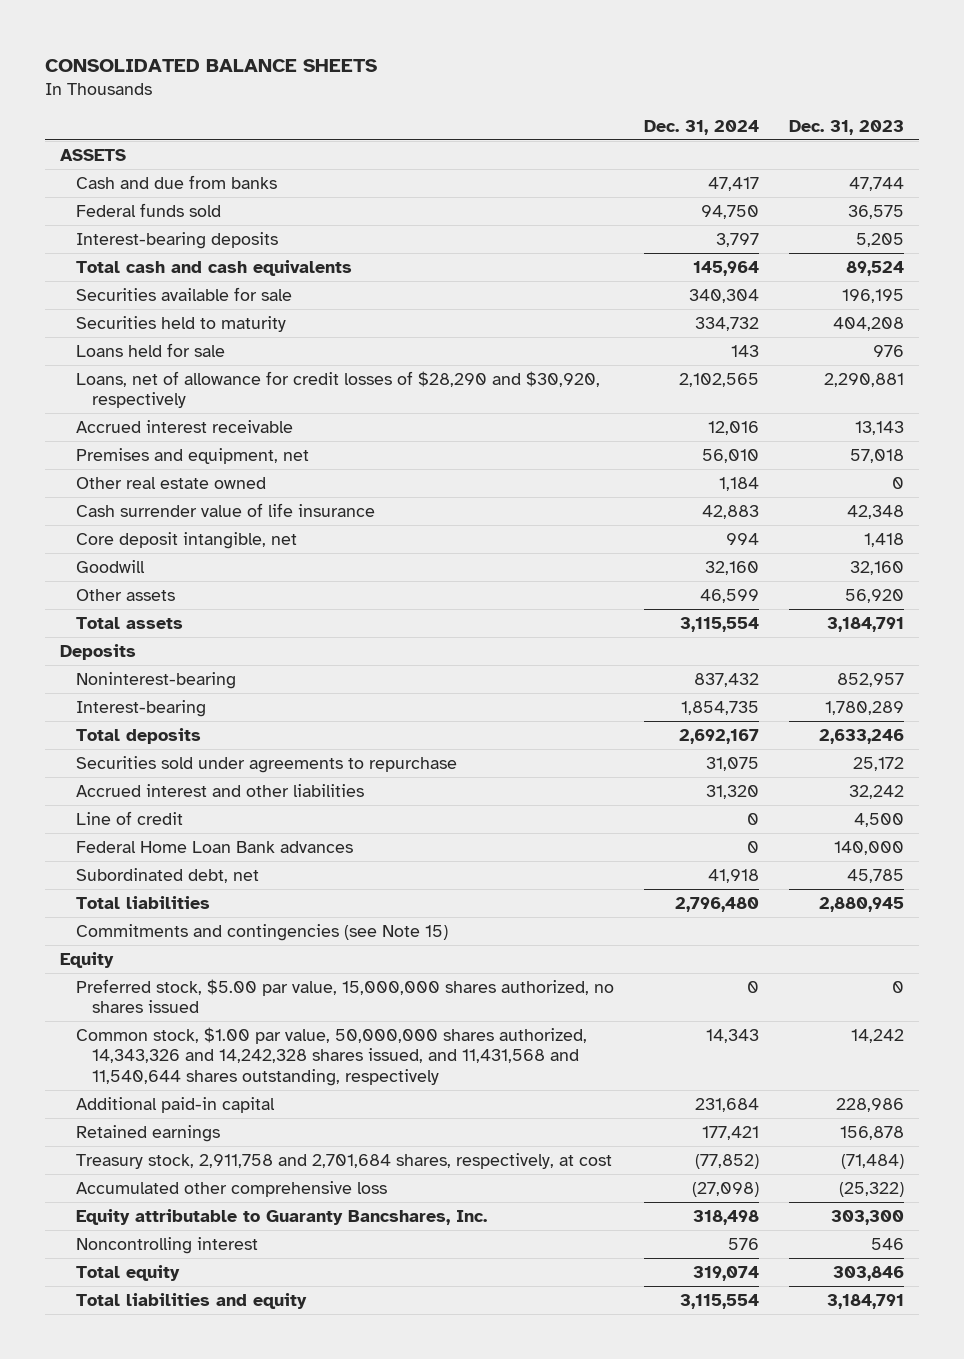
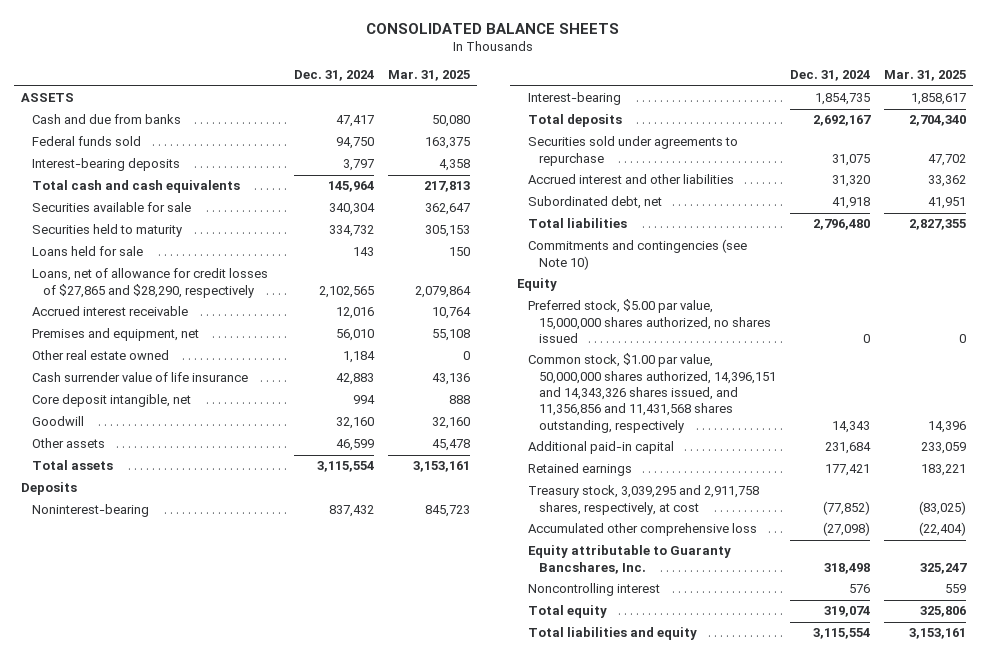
[789,120,905,136] Dec. 31, 2023 -> none
none -> [388,70,471,82] Mar. 31, 2025
[75,370,600,409] Loans, net of allowance for credit losses of $28,290 and $30,920, respectively -> [31,268,268,298] Loans, net of allowance for credit losses of $27,865 and $28,290, respectively
[75,810,183,825] Line of credit -> none
[75,840,353,853] Federal Home Loan Bank advances -> none
[75,923,448,941] Commitments and contingencies (see Note 15) -> [527,239,747,270] Commitments and contingencies (see Note 10)
[75,1026,587,1087] Common stock, $1.00 par value, 50,000,000 shares authorized, 14,343,326 and 14,242,328 shares issued, and 11,431,568 and 11,540,644 shares outstanding, respectively -> [527,353,776,433] Common stock, $1.00 par value, 50,000,000 shares authorized, 14,396,151 and 14,343,326 shares issued, and 11,356,856 and 11,431,568 shares outstanding, respectively
[75,1152,612,1169] Treasury stock, 2,911,758 and 2,701,684 shares, respectively, at cost -> [527,485,759,515] Treasury stock, 3,039,295 and 2,911,758 shares, respectively, at cost

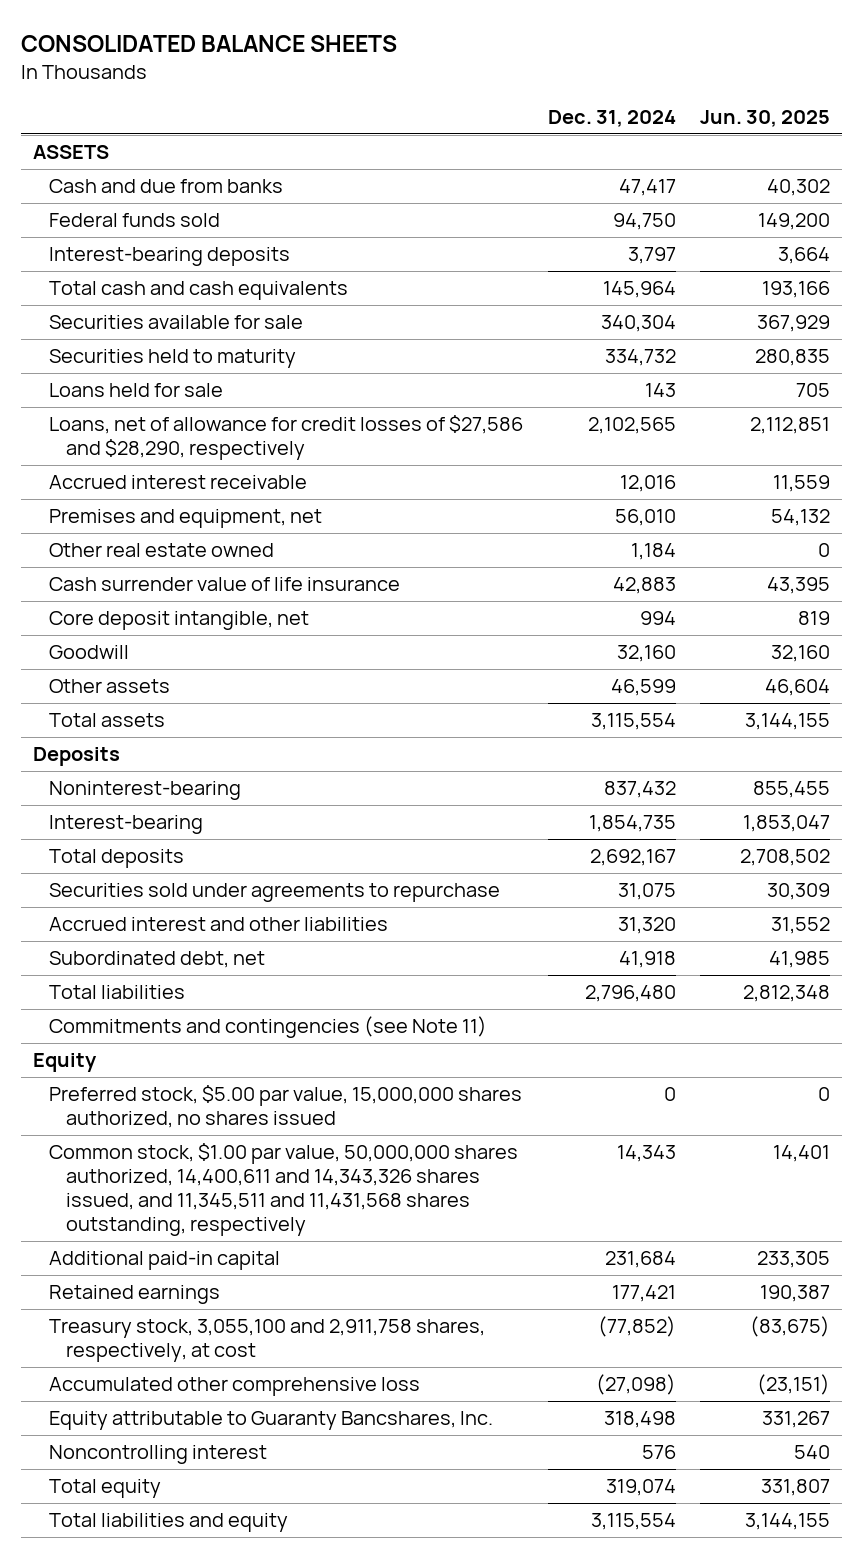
[388,70,471,82] Mar. 31, 2025 -> none
none -> [700,109,831,127] Jun. 30, 2025
[31,268,268,298] Loans, net of allowance for credit losses of $27,865 and $28,290, respectively -> [49,415,524,461] Loans, net of allowance for credit losses of $27,586 and $28,290, respectively
[527,239,747,270] Commitments and contingencies (see Note 10) -> [49,1016,488,1039] Commitments and contingencies (see Note 11)
[527,353,776,433] Common stock, $1.00 par value, 50,000,000 shares authorized, 14,396,151 and 14,343,326 shares issued, and 11,356,856 and 11,431,568 shares outstanding, respectively -> [49,1143,519,1237] Common stock, $1.00 par value, 50,000,000 shares authorized, 14,400,611 and 14,343,326 shares issued, and 11,345,511 and 11,431,568 shares outstanding, respectively
[527,485,759,515] Treasury stock, 3,039,295 and 2,911,758 shares, respectively, at cost -> [49,1319,486,1363] Treasury stock, 3,055,100 and 2,911,758 shares, respectively, at cost

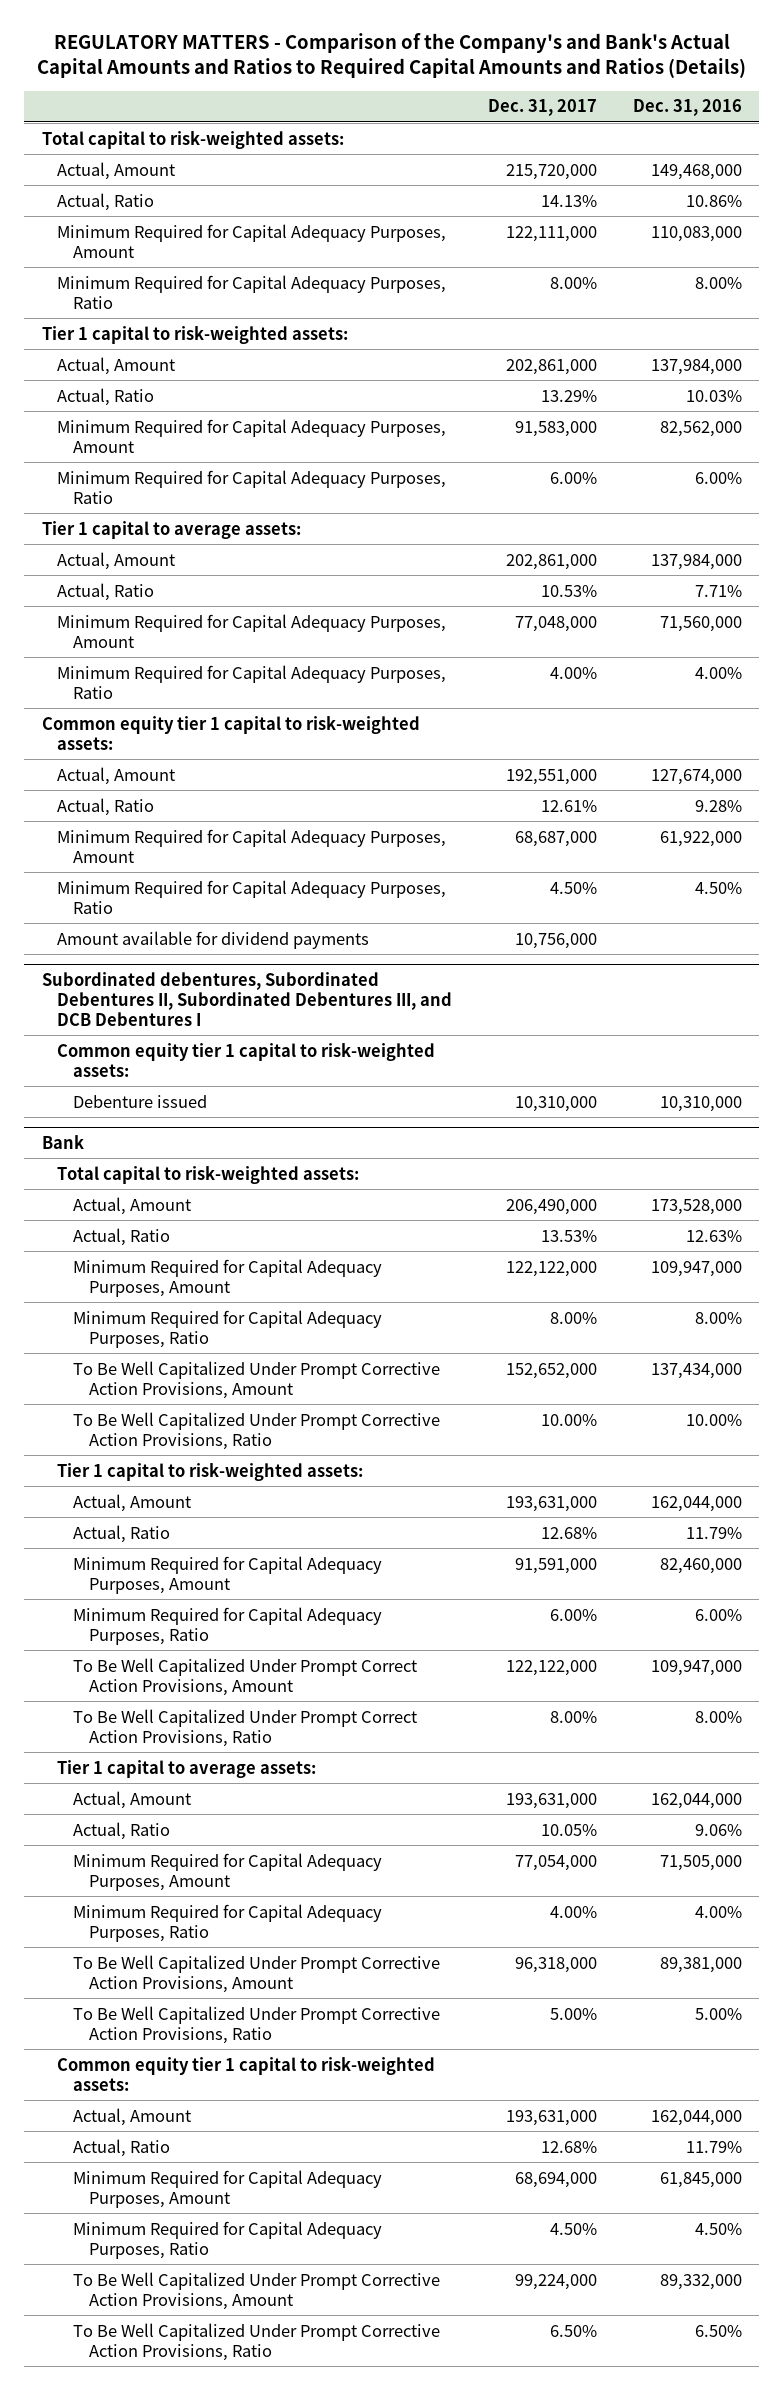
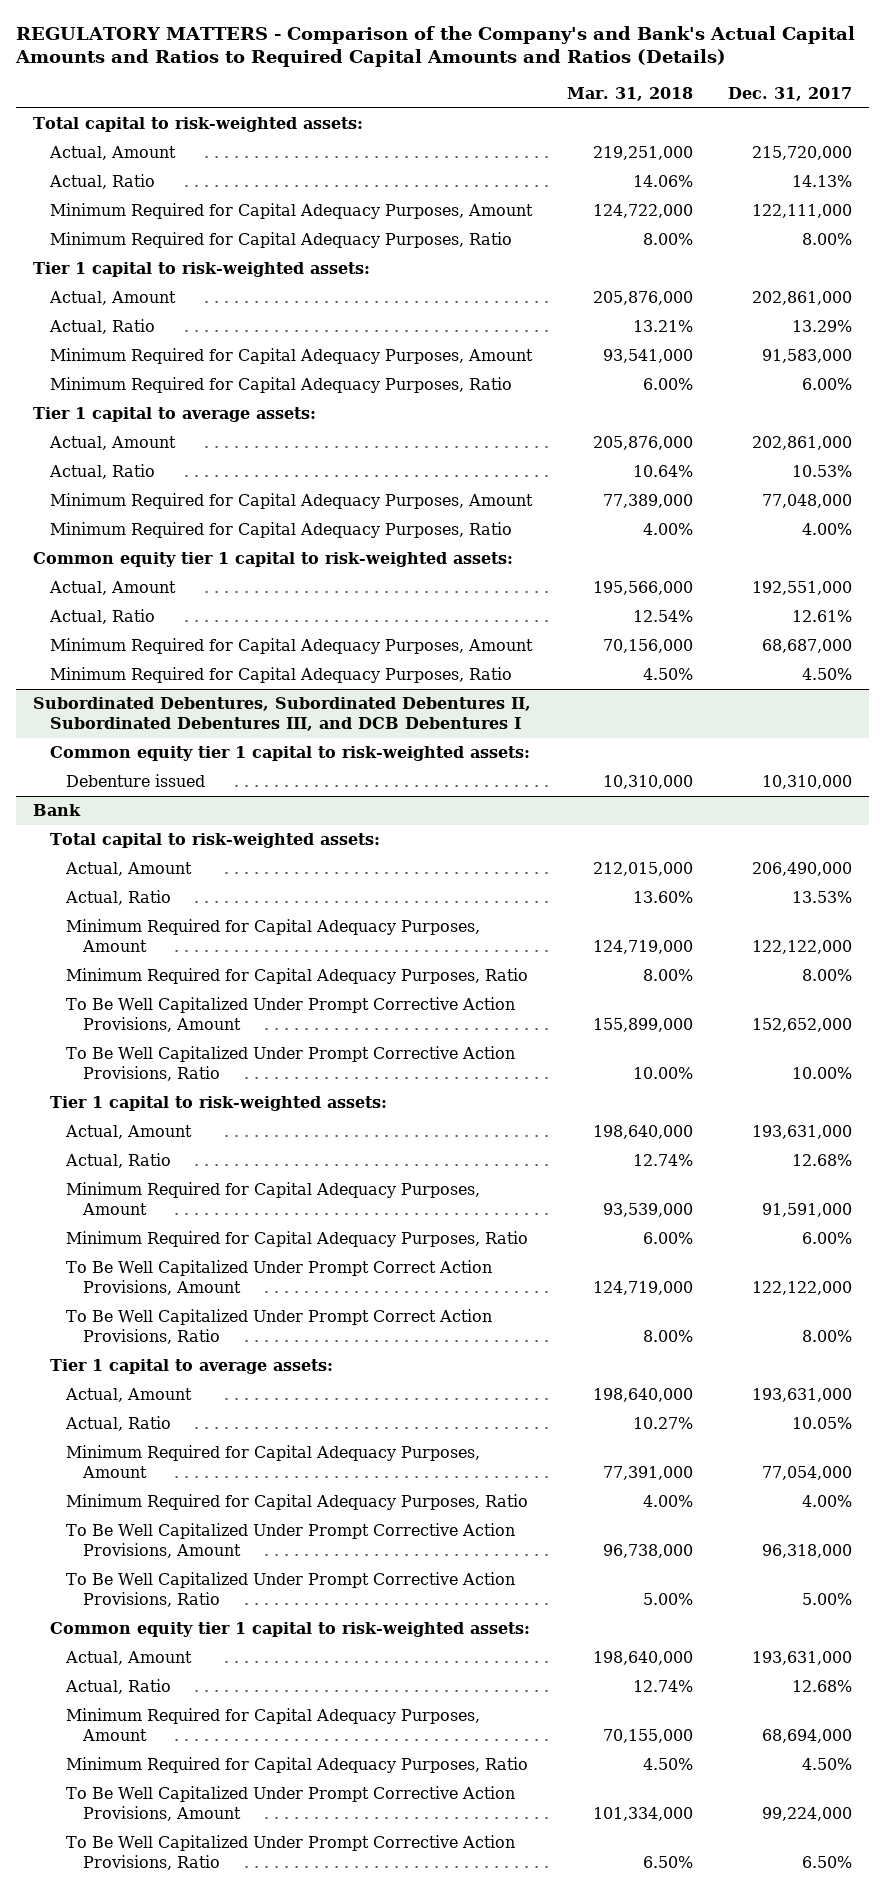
[632,99,742,117] Dec. 31, 2016 -> none
none -> [566,86,693,101] Mar. 31, 2018
[57,930,370,949] Amount available for dividend payments -> none
[41,971,453,1026] Subordinated debentures, Subordinated Debentures II, Subordinated Debentures III, and DCB Debentures I -> [33,697,532,731] Subordinated Debentures, Subordinated Debentures II, Subordinated Debentures III, and DCB Debentures I

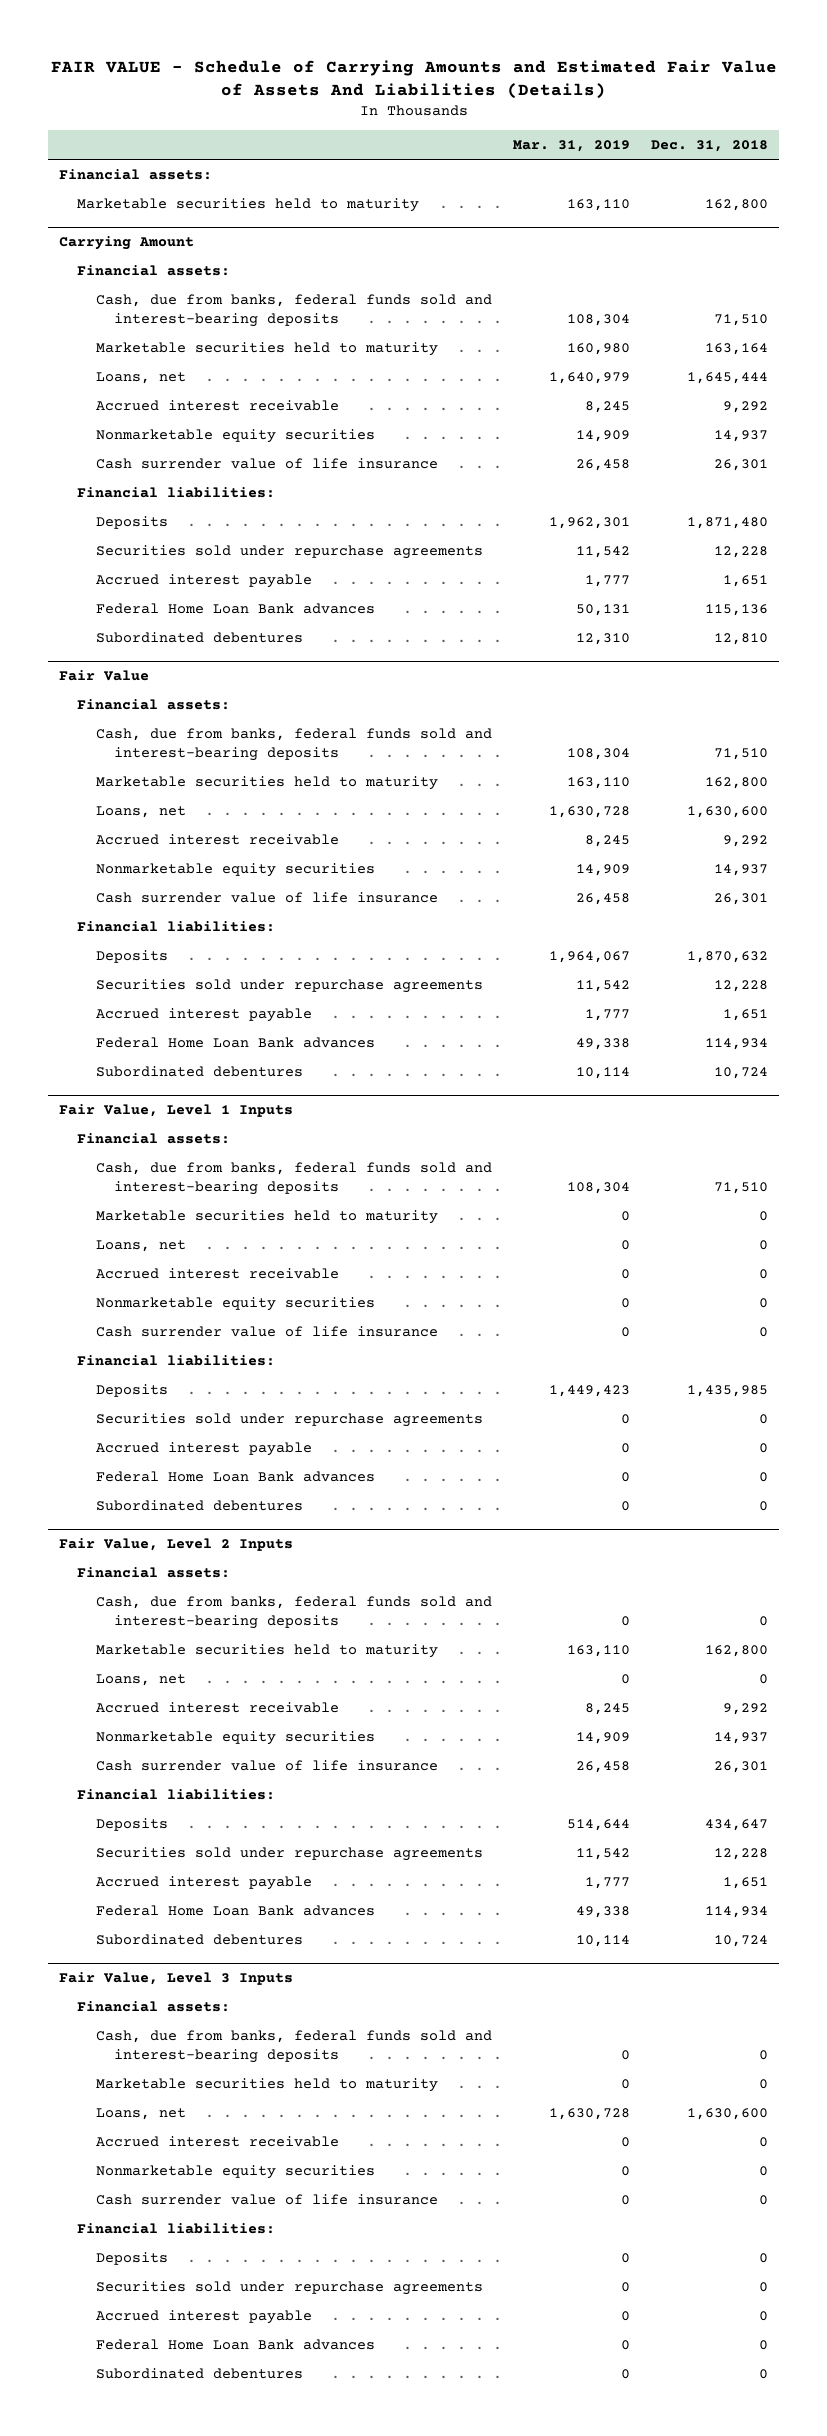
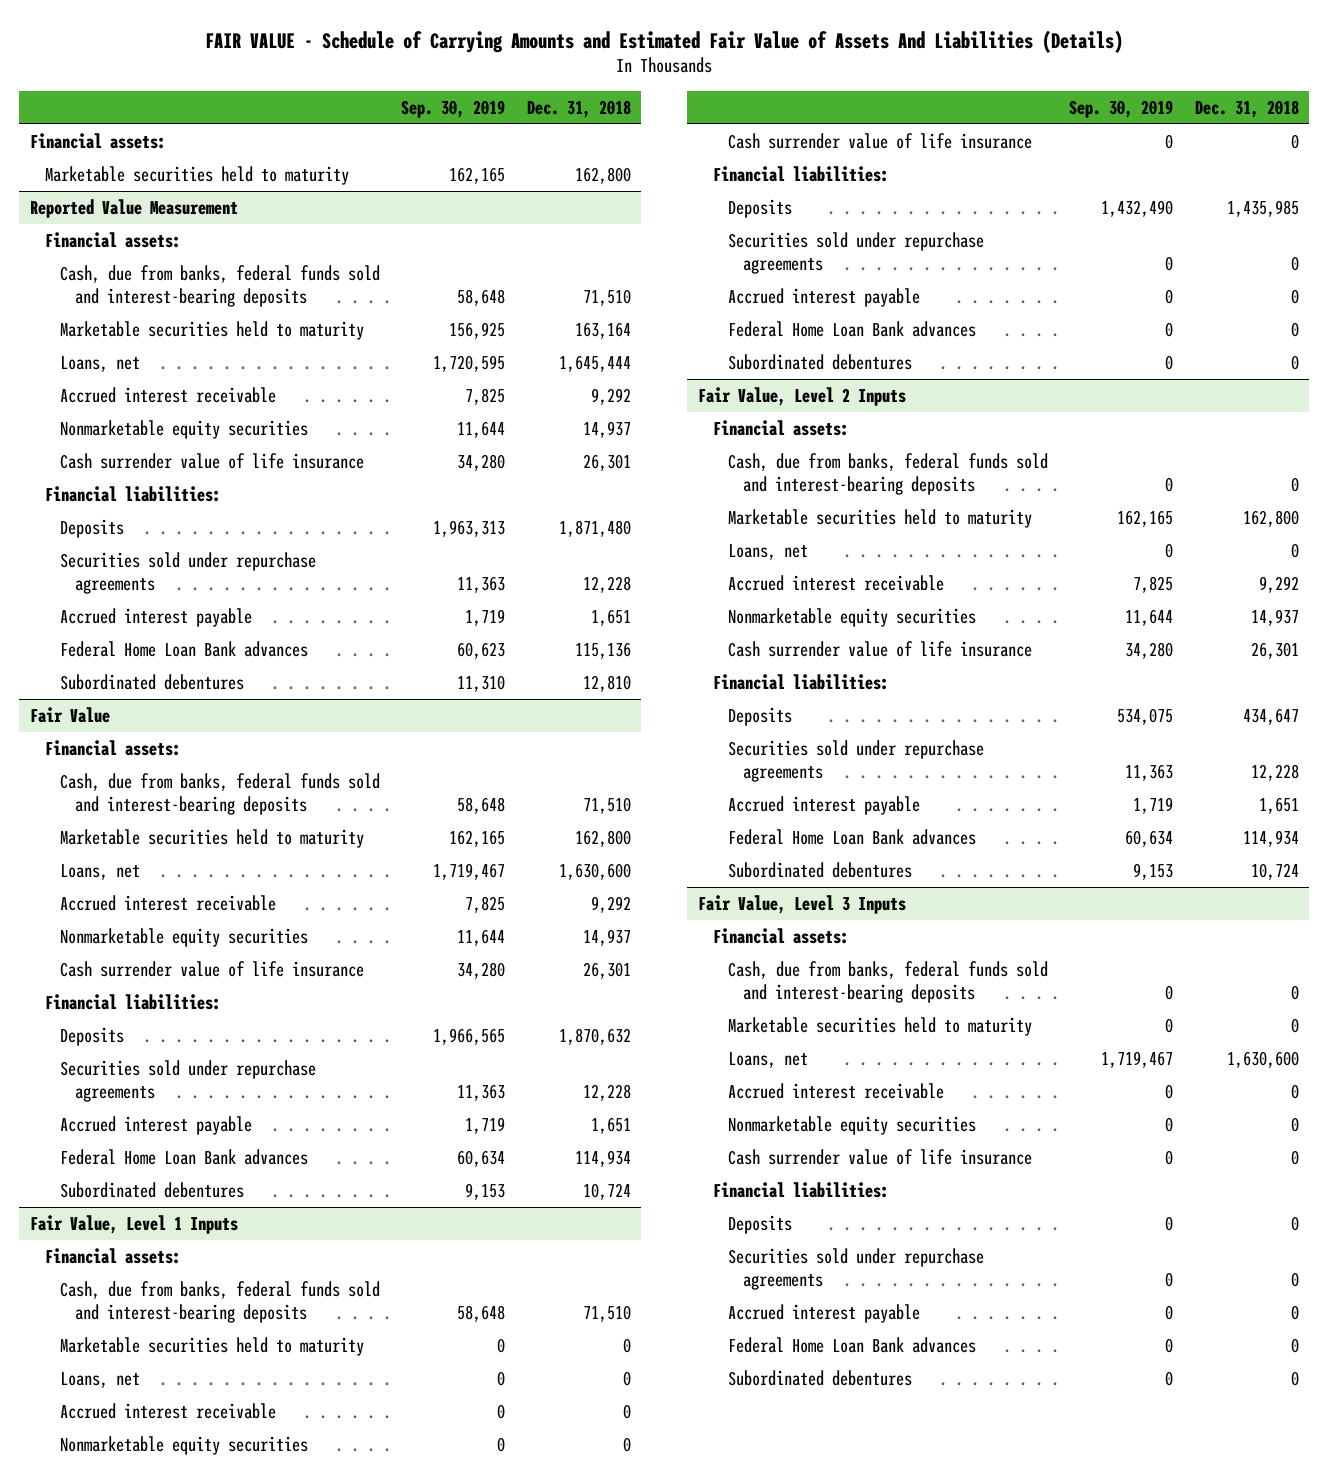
[513,139,631,152] Mar. 31, 2019 -> none
none -> [401,99,506,118] Sep. 30, 2019
[58,236,194,251] Carrying Amount -> [29,198,238,218] Reported Value Measurement

